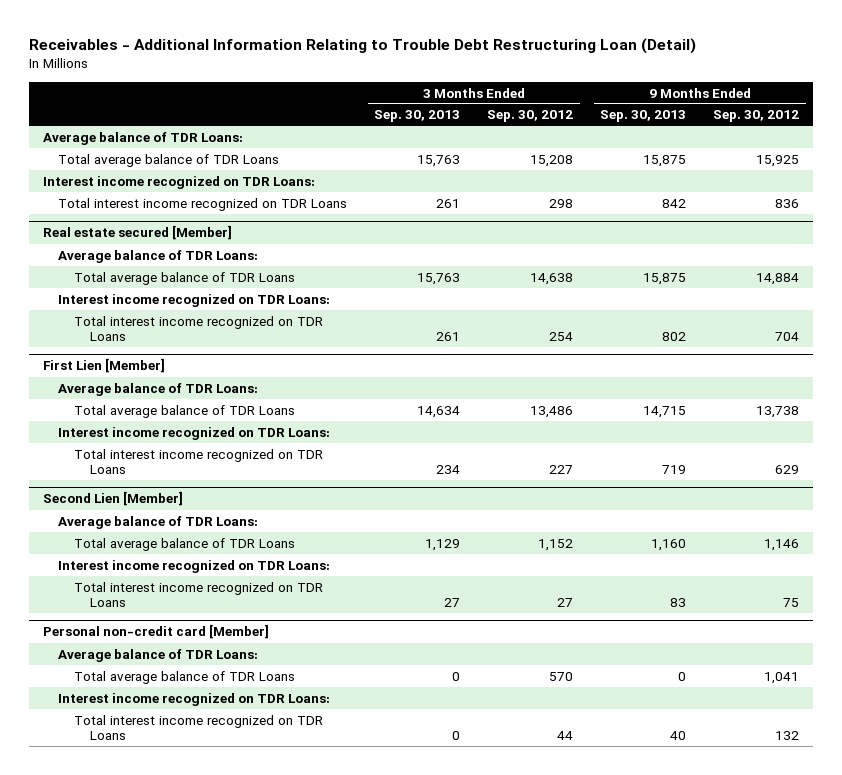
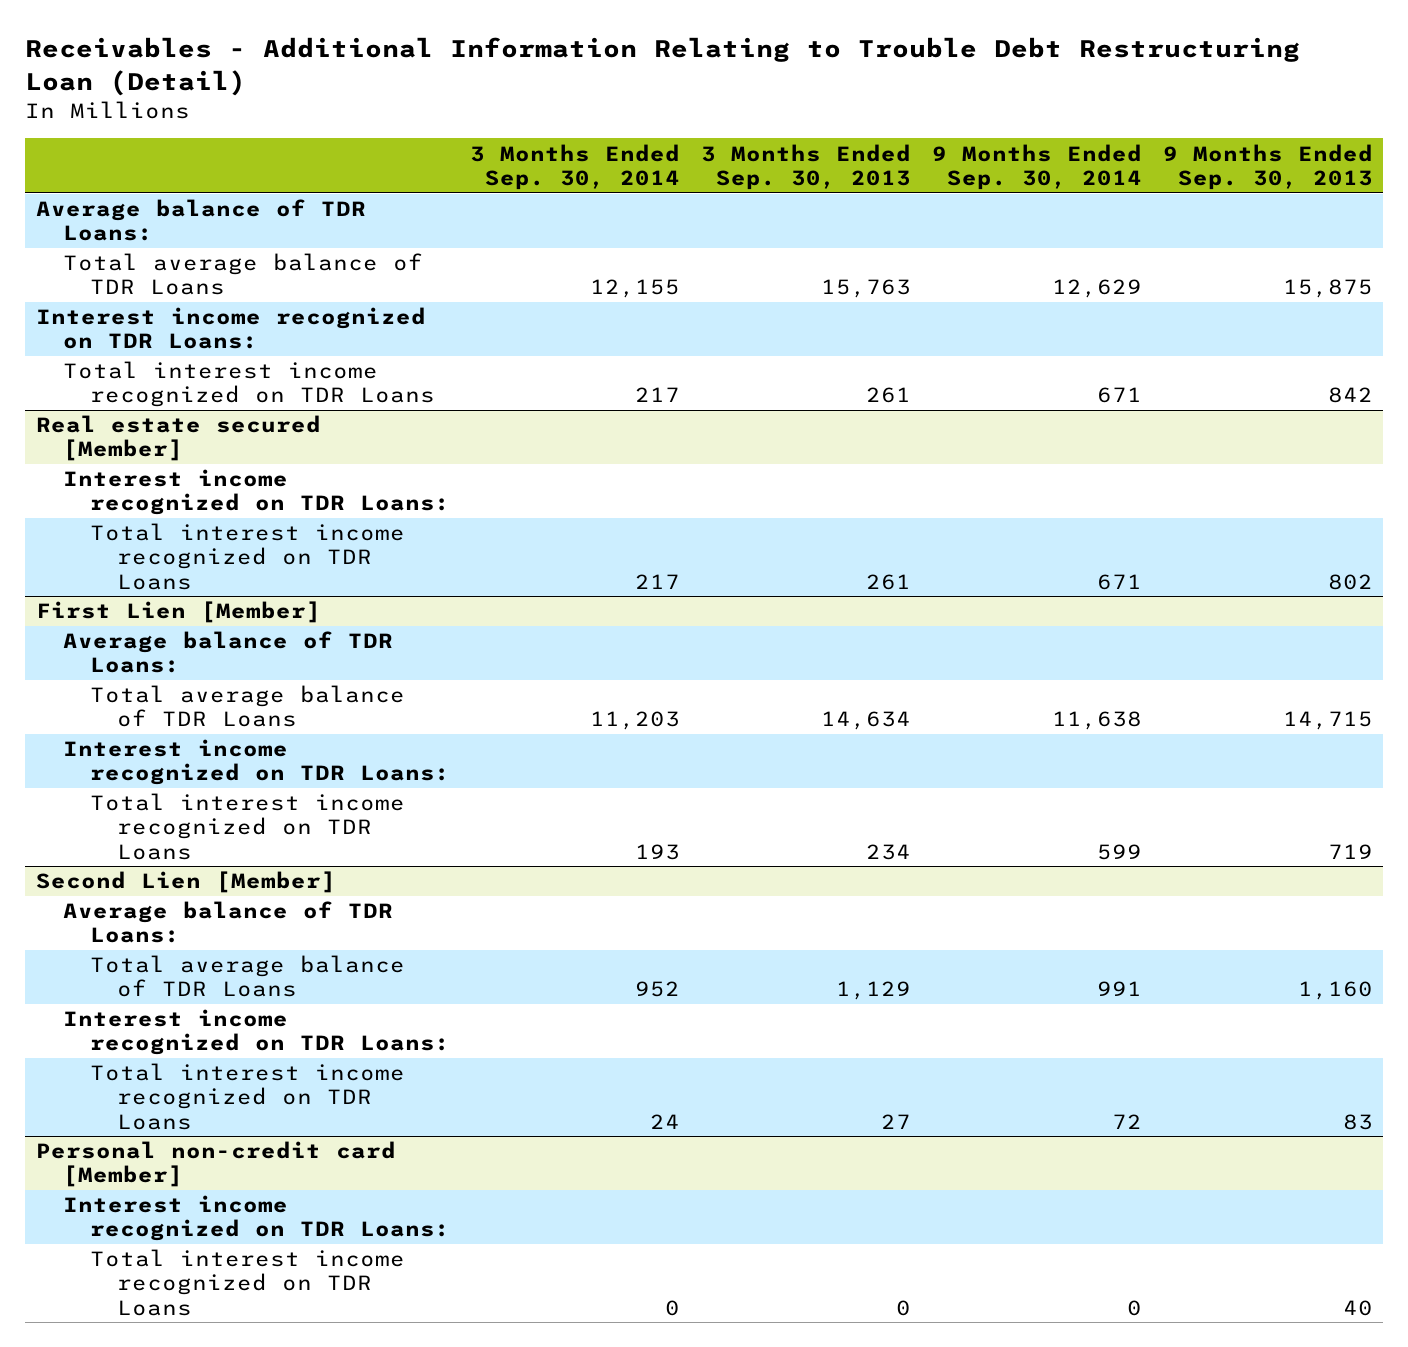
[487,110,574,123] Sep. 30, 2012 -> none
[713,110,800,123] Sep. 30, 2012 -> none
none -> [470,143,681,190] 3 Months Ended Sep. 30, 2014
none -> [931,143,1142,190] 9 Months Ended Sep. 30, 2014
[58,249,259,263] Average balance of TDR Loans: -> none
[73,271,295,285] Total average balance of TDR Loans -> none
[58,648,259,662] Average balance of TDR Loans: -> none
[73,670,295,684] Total average balance of TDR Loans -> none

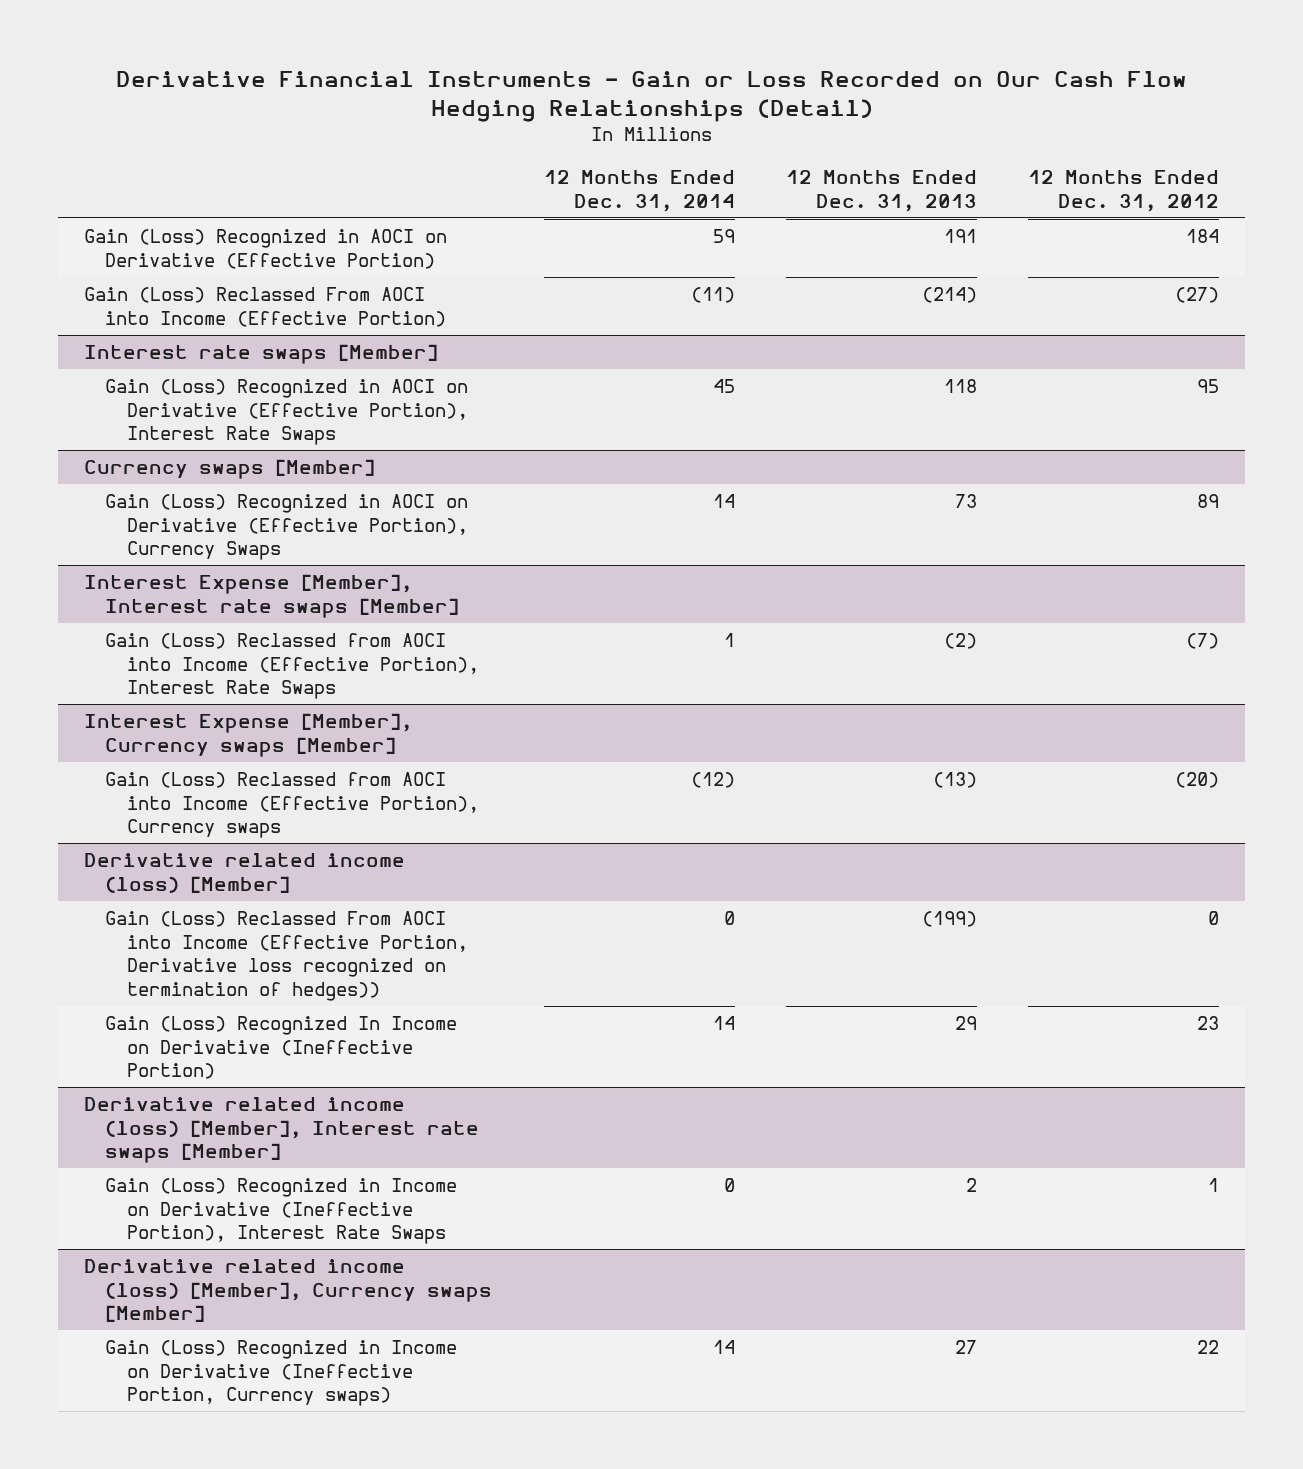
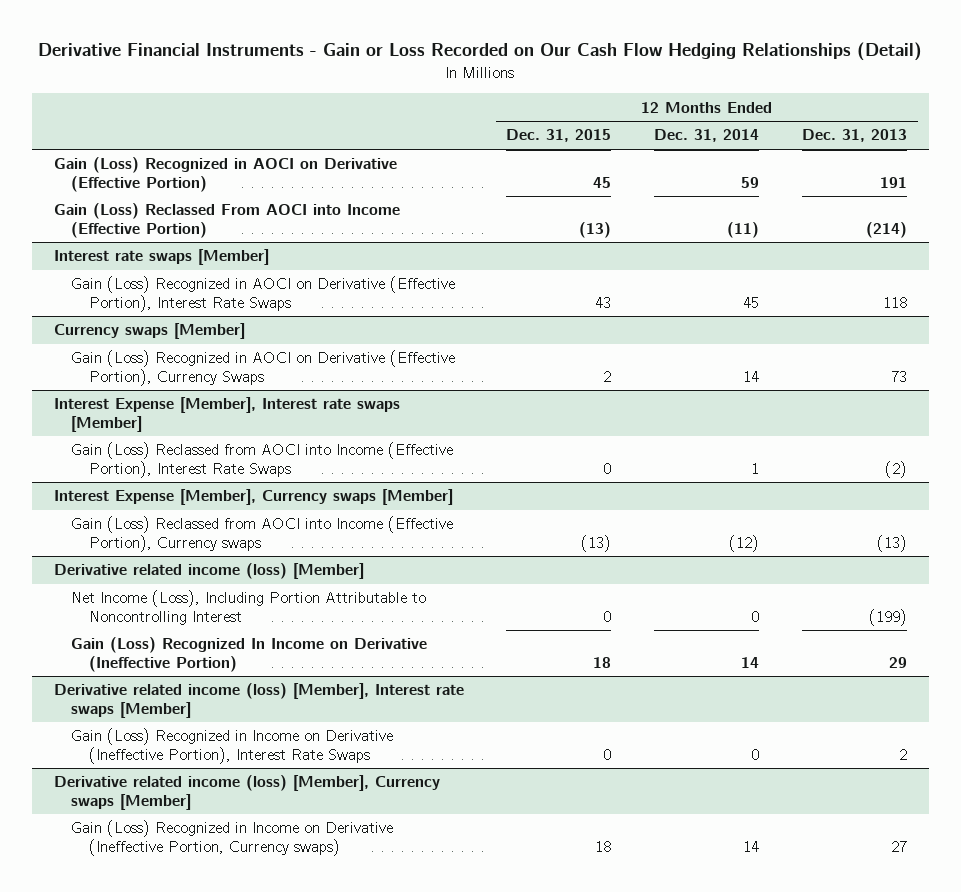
[1028,170,1220,212] 12 Months Ended Dec. 31, 2012 -> none
none -> [506,129,612,143] Dec. 31, 2015
[105,911,468,1002] Gain (Loss) Reclassed From AOCI into Income (Effective Portion, Derivative loss recognized on termination of hedges)) -> [71,590,427,625] Net Income (Loss), Including Portion Attributable to Noncontrolling Interest

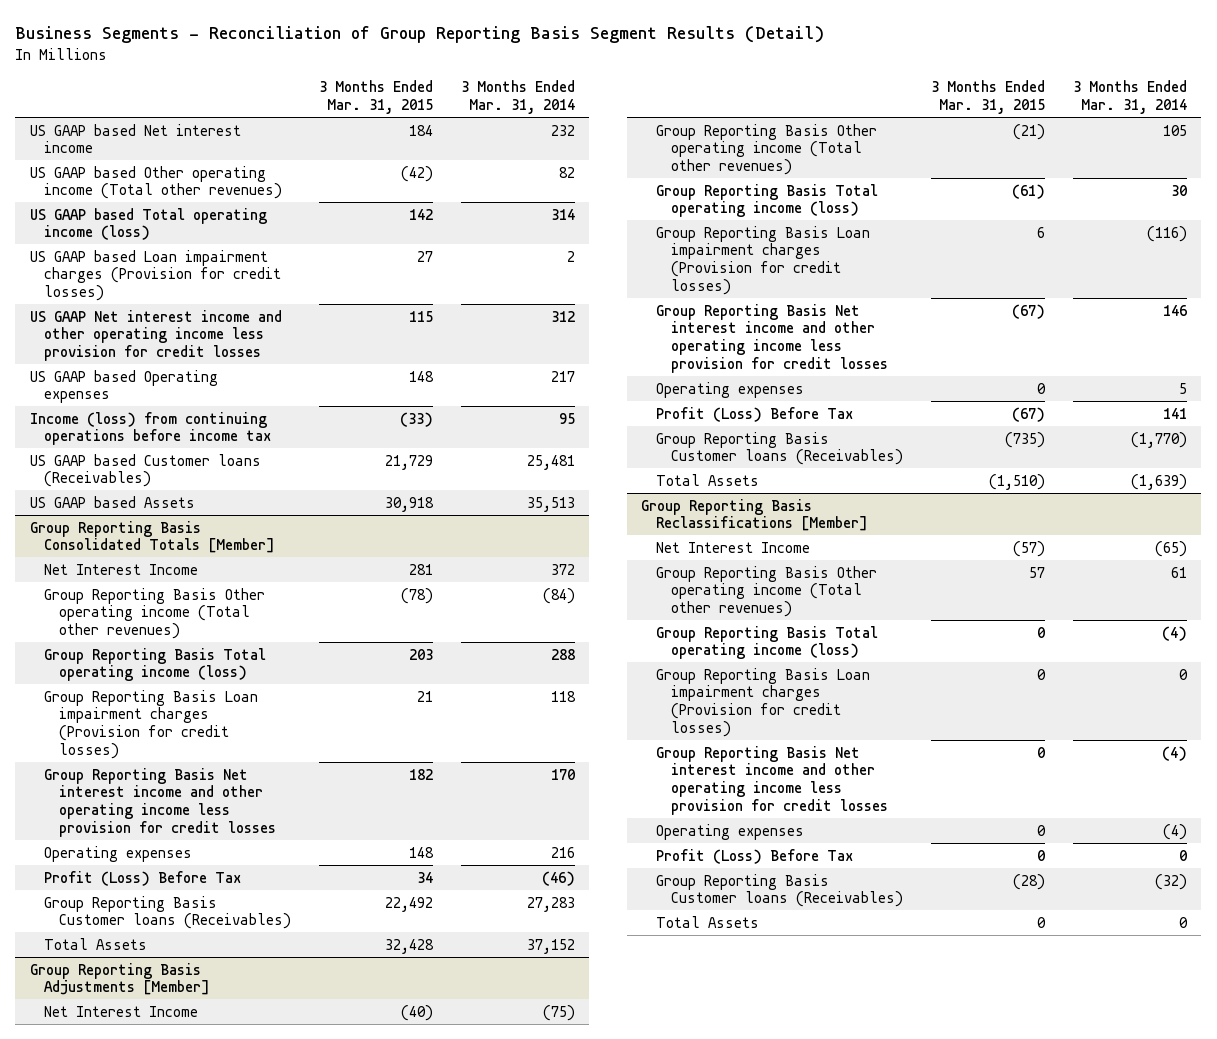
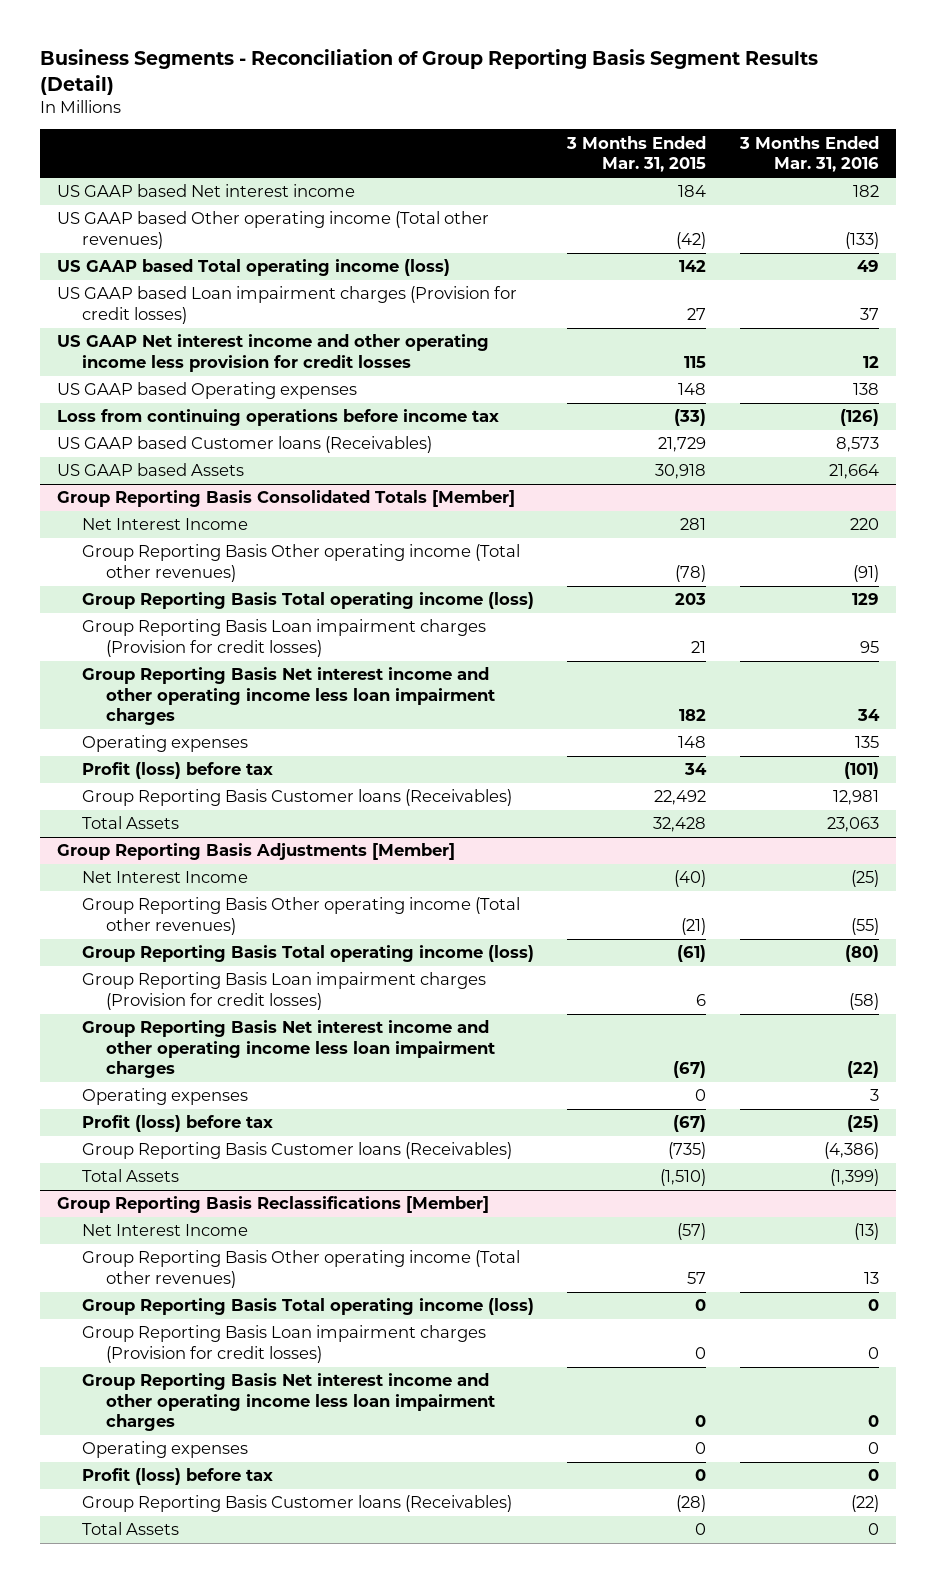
[461,80,576,115] 3 Months Ended Mar. 31, 2014 -> none
none -> [739,135,880,173] 3 Months Ended Mar. 31, 2016
[29,411,272,446] Income (loss) from continuing operations before income tax -> [56,409,499,427] Loss from continuing operations before income tax
[44,767,276,837] Group Reporting Basis Net interest income and other operating income less provision for credit losses -> [81,667,496,726] Group Reporting Basis Net interest income and other operating income less loan impairment charges
[44,870,242,886] Profit (Loss) Before Tax -> [81,762,273,780] Profit (loss) before tax
[656,303,888,373] Group Reporting Basis Net interest income and other operating income less provision for credit losses -> [81,1020,496,1079] Group Reporting Basis Net interest income and other operating income less loan impairment charges
[656,406,854,422] Profit (Loss) Before Tax -> [81,1115,273,1133] Profit (loss) before tax
[656,745,888,815] Group Reporting Basis Net interest income and other operating income less provision for credit losses -> [81,1373,496,1432] Group Reporting Basis Net interest income and other operating income less loan impairment charges
[656,848,854,864] Profit (Loss) Before Tax -> [81,1468,273,1486] Profit (loss) before tax

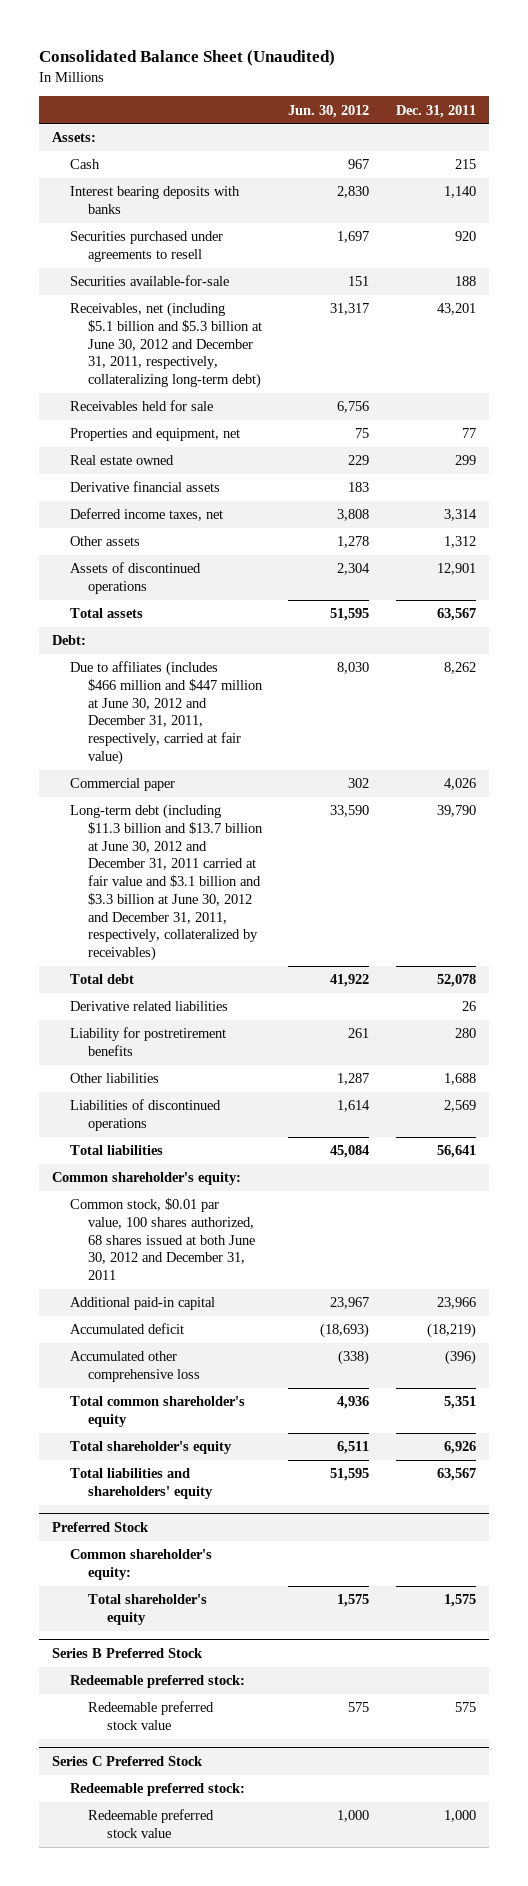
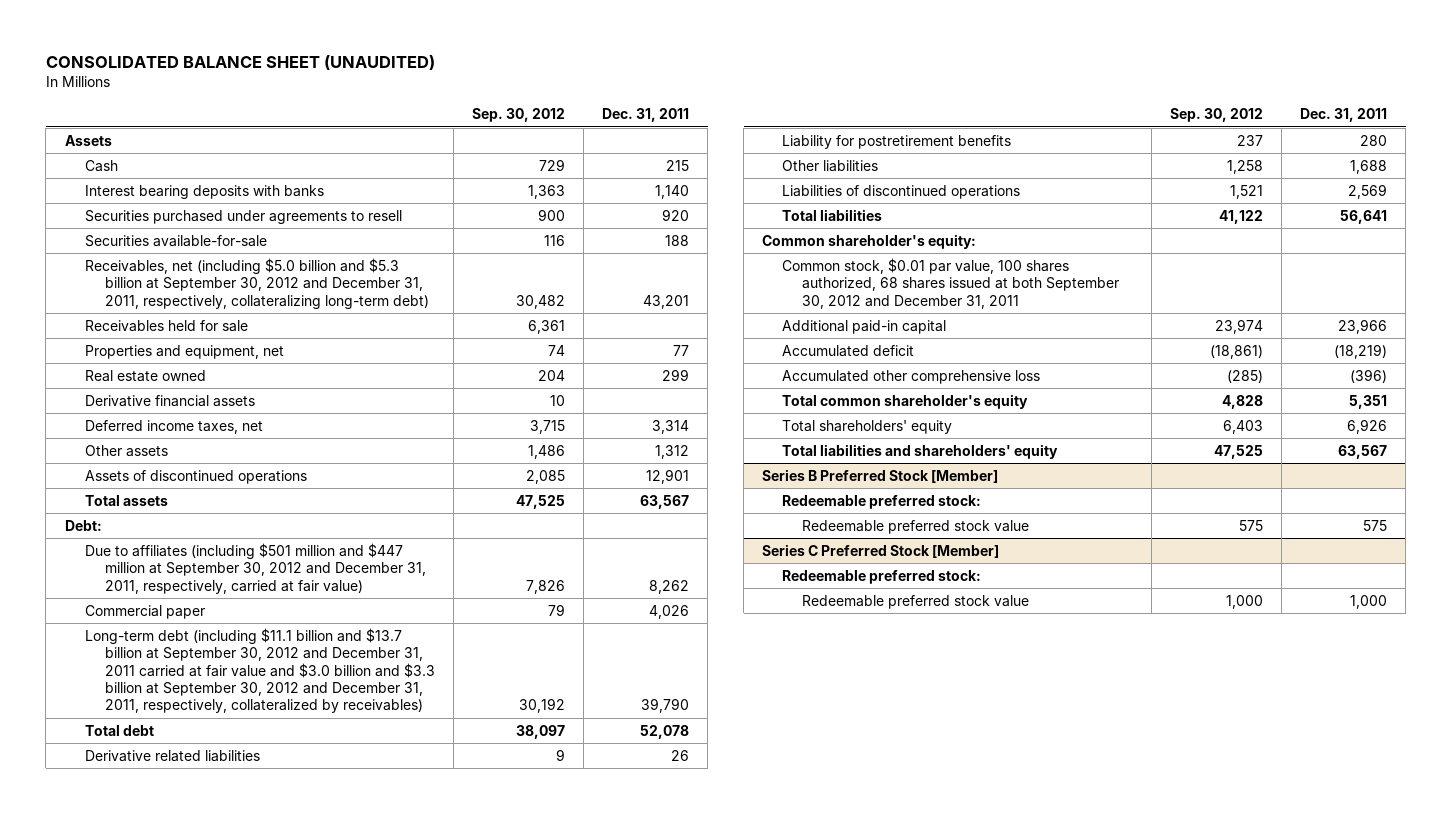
[39,49,336,66] Consolidated Balance Sheet (Unaudited) -> [45,55,435,71] CONSOLIDATED BALANCE SHEET (UNAUDITED)
[288,104,370,118] Jun. 30, 2012 -> none
none -> [472,108,566,123] Sep. 30, 2012
[52,132,97,143] Assets: -> [64,134,112,146] Assets
[70,302,263,389] Receivables, net (including $5.1 billion and $5.3 billion at June 30, 2012 and December 31, 2011, respectively, collateralizing long-term debt) -> [84,257,429,309] Receivables, net (including $5.0 billion and $5.3 billion at September 30, 2012 and December 31, 2011, respectively, collateralizing long-term debt)
[70,661,264,765] Due to affiliates (includes $466 million and $447 million at June 30, 2012 and December 31, 2011, respectively, carried at fair value) -> [84,542,426,594] Due to affiliates (including $501 million and $447 million at September 30, 2012 and December 31, 2011, respectively, carried at fair value)
[70,804,264,962] Long-term debt (including $11.3 billion and $13.7 billion at June 30, 2012 and December 31, 2011 carried at fair value and $3.1 billion and $3.3 billion at June 30, 2012 and December 31, 2011, respectively, collateralized by receivables) -> [84,627,435,714] Long-term debt (including $11.1 billion and $13.7 billion at September 30, 2012 and December 31, 2011 carried at fair value and $3.0 billion and $3.3 billion at September 30, 2012 and December 31, 2011, respectively, collateralized by receivables)
[70,1198,256,1281] Common stock, $0.01 par value, 100 shares authorized, 68 shares issued at both June 30, 2012 and December 31, 2011 -> [782,257,1120,309] Common stock, $0.01 par value, 100 shares authorized, 68 shares issued at both September 30, 2012 and December 31, 2011
[70,1441,233,1455] Total shareholder's equity -> [782,419,953,434] Total shareholders' equity
[52,1522,150,1533] Preferred Stock -> none
[70,1549,213,1581] Common shareholder's equity: -> none
[88,1594,208,1626] Total shareholder's equity -> none
[52,1648,204,1659] Series B Preferred Stock -> [762,468,999,483] Series B Preferred Stock [Member]
[52,1756,204,1767] Series C Preferred Stock -> [762,543,1000,558] Series C Preferred Stock [Member]

